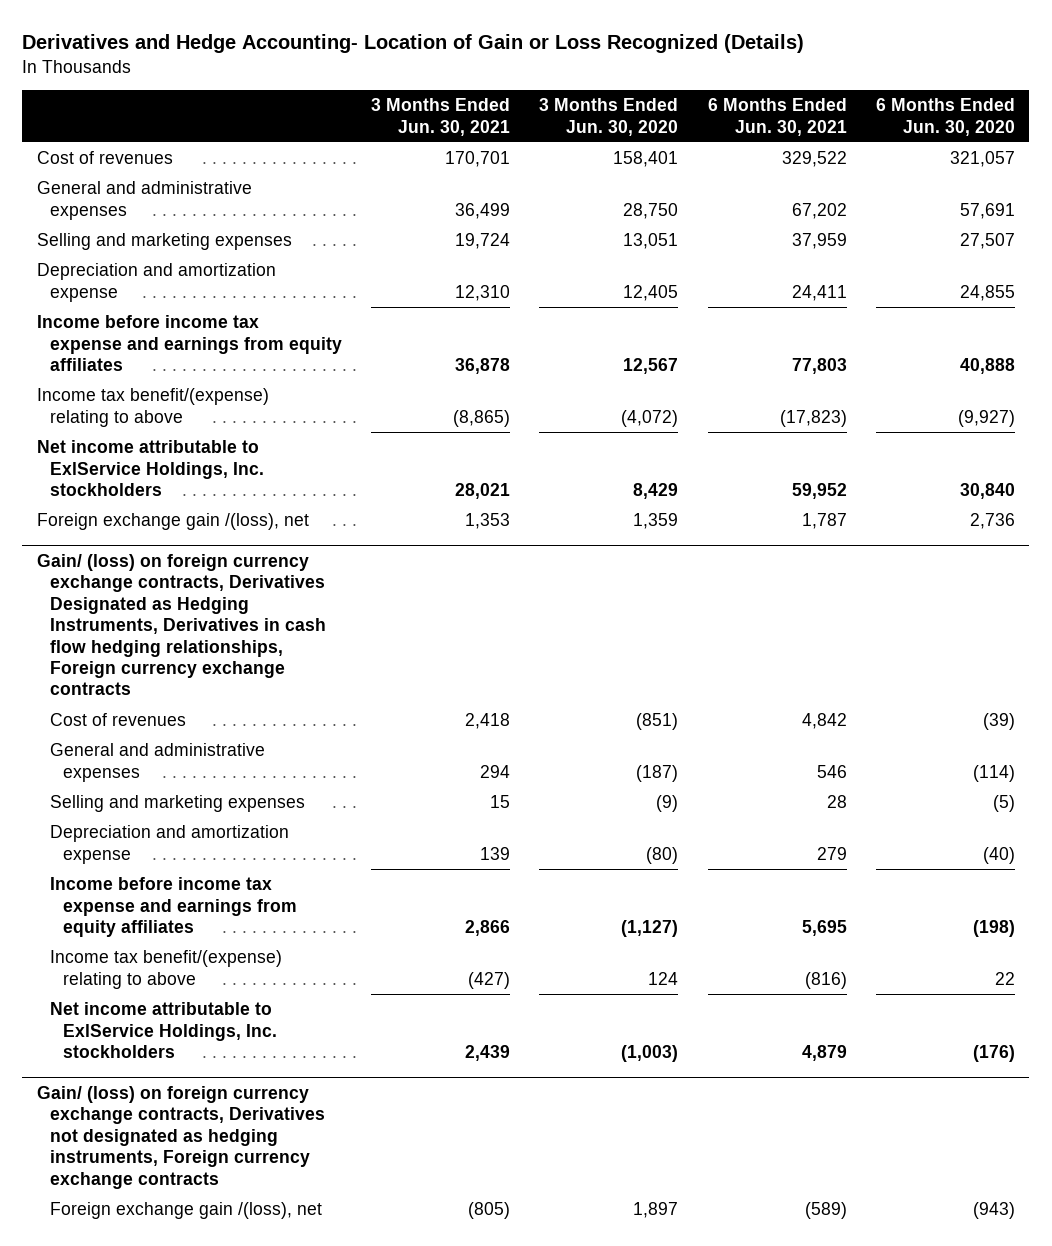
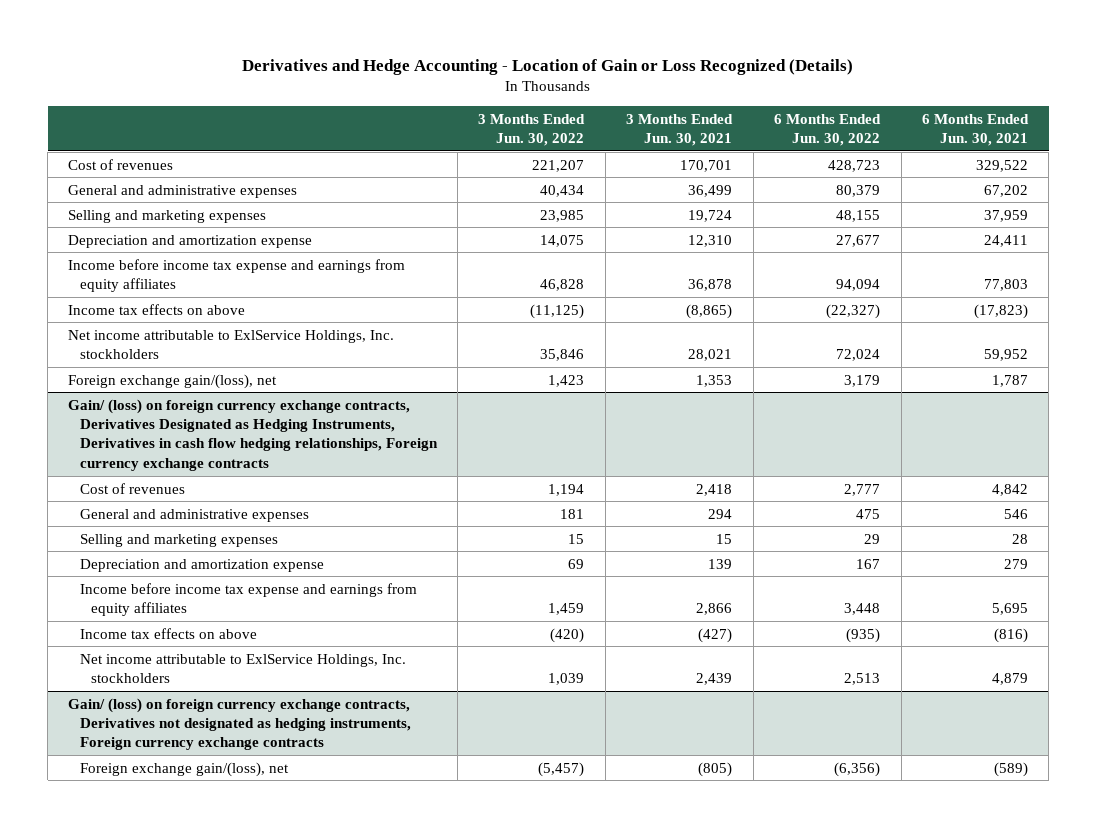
[22,34,805,54] Derivatives and Hedge Accounting- Location of Gain or Loss Recognized (Details) -> [242,58,854,75] Derivatives and Hedge Accounting - Location of Gain or Loss Recognized (Details)
[539,98,679,136] 3 Months Ended Jun. 30, 2020 -> none
[875,98,1015,136] 6 Months Ended Jun. 30, 2020 -> none
none -> [478,113,586,146] 3 Months Ended Jun. 30, 2022
none -> [774,113,882,146] 6 Months Ended Jun. 30, 2022
[36,388,269,427] Income tax benefit/(expense) relating to above -> [68,303,246,315] Income tax effects on above
[36,513,309,531] Foreign exchange gain /(loss), net -> [68,373,278,389] Foreign exchange gain/(loss), net
[50,950,283,989] Income tax benefit/(expense) relating to above -> [79,627,257,639] Income tax effects on above
[50,1202,323,1220] Foreign exchange gain /(loss), net -> [79,761,289,777] Foreign exchange gain/(loss), net

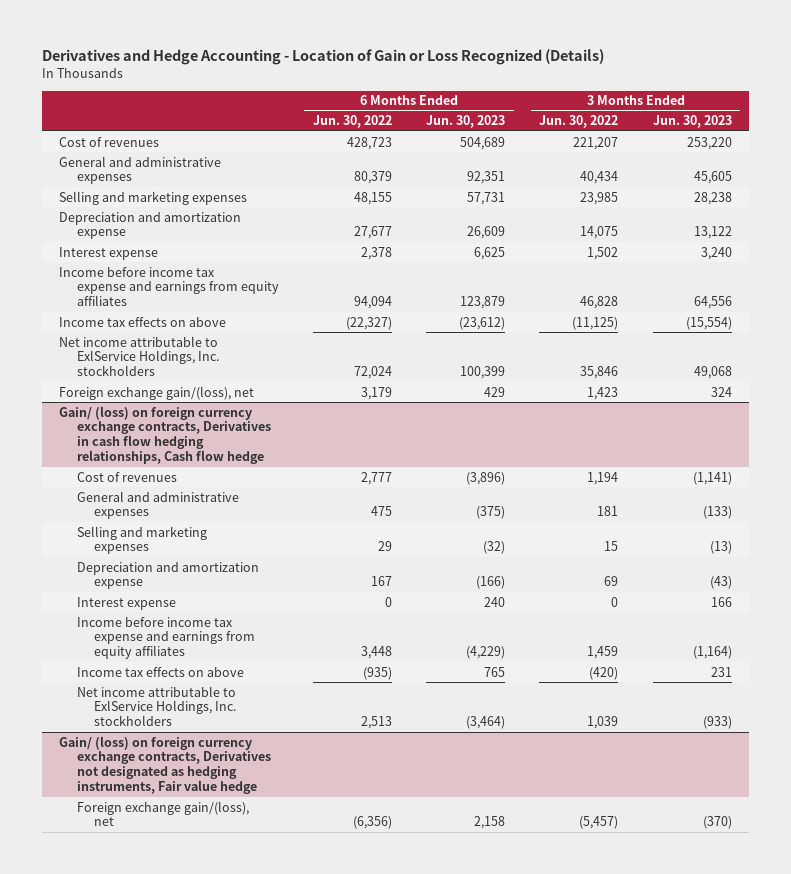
[626,113,734,146] 3 Months Ended Jun. 30, 2021 -> none
[922,113,1030,146] 6 Months Ended Jun. 30, 2021 -> none
none -> [426,115,506,129] Jun. 30, 2023
none -> [652,115,732,129] Jun. 30, 2023
none -> [59,246,159,260] Interest expense
[68,398,438,471] Gain/ (loss) on foreign currency exchange contracts, Derivatives Designated as Hedging Instruments, Derivatives in cash flow hedging relationships, Foreign currency exchange contracts -> [59,405,271,465] Gain/ (loss) on foreign currency exchange contracts, Derivatives in cash flow hedging relationships, Cash flow hedge
none -> [76,596,176,610] Interest expense
[68,697,411,751] Gain/ (loss) on foreign currency exchange contracts, Derivatives not designated as hedging instruments, Foreign currency exchange contracts -> [59,735,271,795] Gain/ (loss) on foreign currency exchange contracts, Derivatives not designated as hedging instruments, Fair value hedge

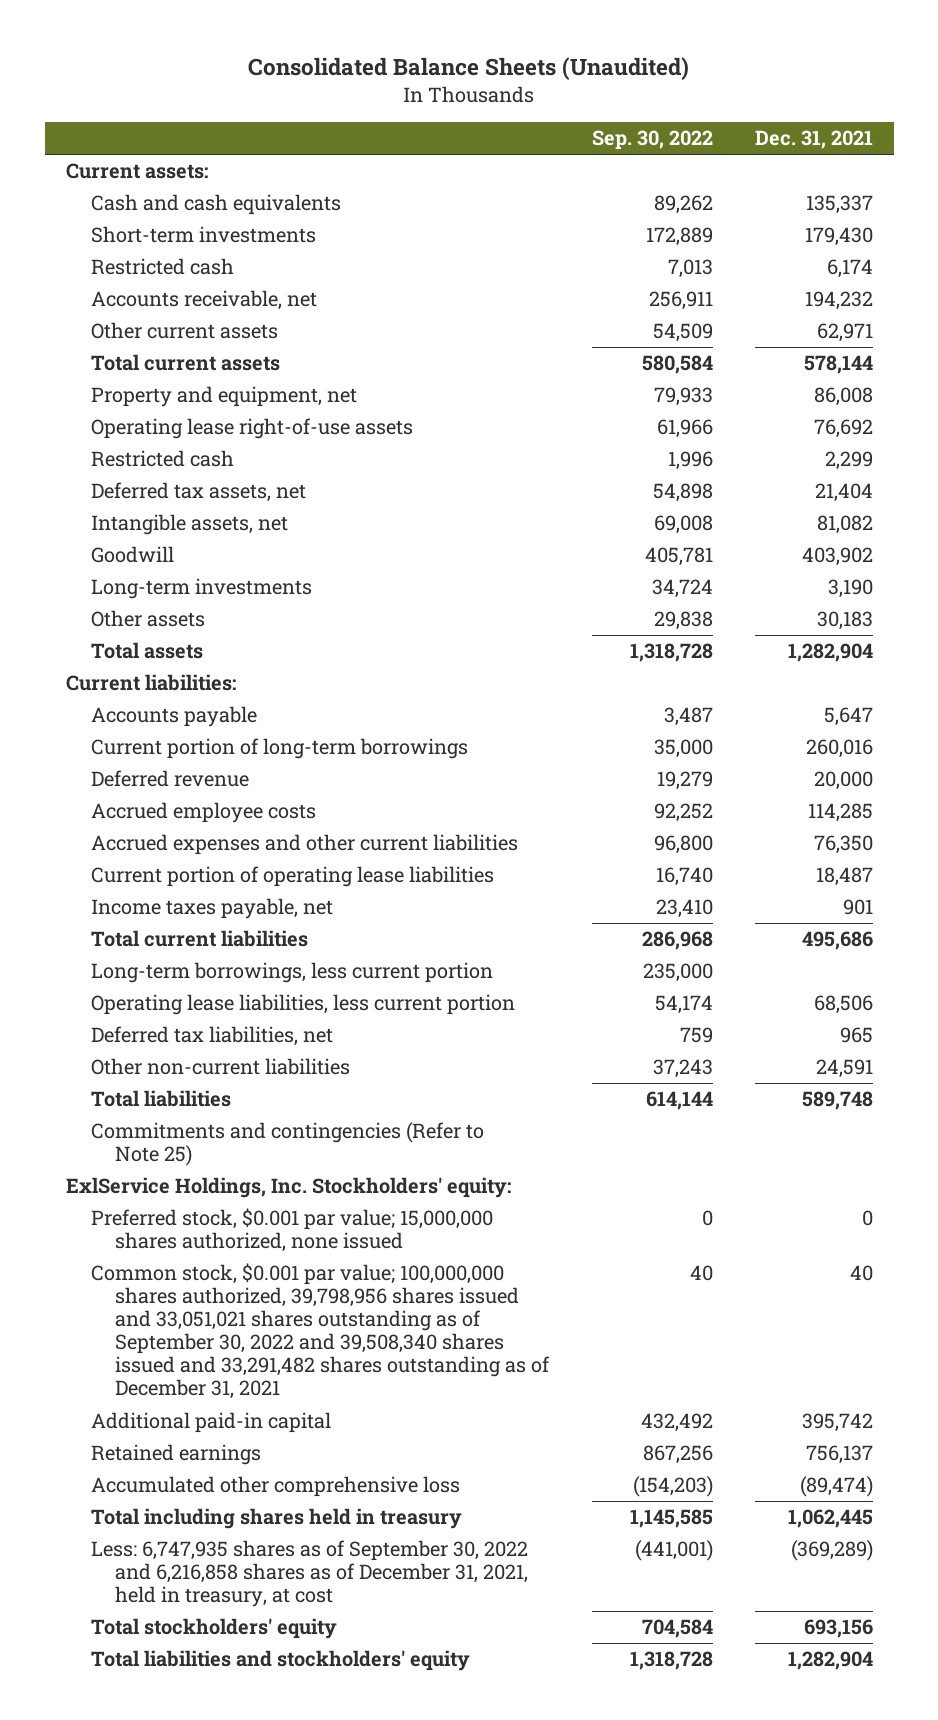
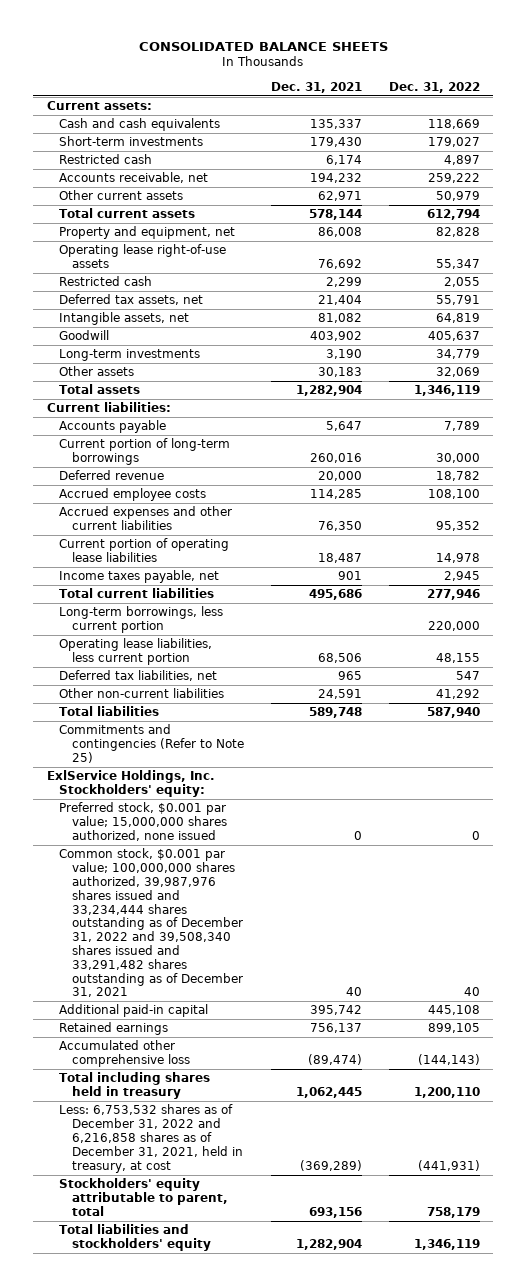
[248,57,690,81] Consolidated Balance Sheets (Unaudited) -> [139,41,389,51] CONSOLIDATED BALANCE SHEETS
[591,130,713,151] Sep. 30, 2022 -> none
none -> [388,81,480,93] Dec. 31, 2022
[90,1263,551,1400] Common stock, $0.001 par value; 100,000,000 shares authorized, 39,798,956 shares issued and 33,051,021 shares outstanding as of September 30, 2022 and 39,508,340 shares issued and 33,291,482 shares outstanding as of December 31, 2021 -> [59,848,244,998] Common stock, $0.001 par value; 100,000,000 shares authorized, 39,987,976 shares issued and 33,234,444 shares outstanding as of December 31, 2022 and 39,508,340 shares issued and 33,291,482 shares outstanding as of December 31, 2021
[90,1540,529,1608] Less: 6,747,935 shares as of September 30, 2022 and 6,216,858 shares as of December 31, 2021, held in treasury, at cost -> [59,1104,244,1173] Less: 6,753,532 shares as of December 31, 2022 and 6,216,858 shares as of December 31, 2021, held in treasury, at cost
[90,1618,337,1640] Total stockholders' equity -> [59,1178,229,1216] Stockholders' equity attributable to parent, total

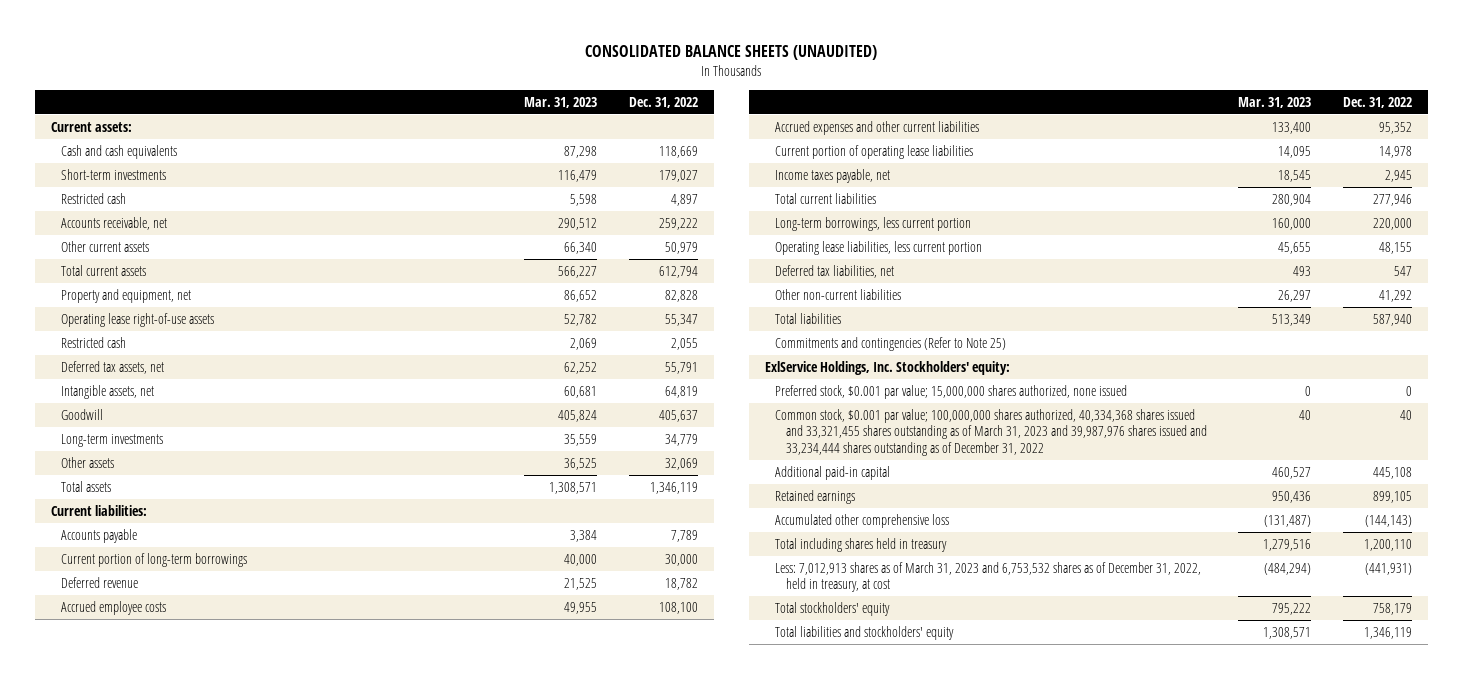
[139,41,389,51] CONSOLIDATED BALANCE SHEETS -> [585,45,878,61] CONSOLIDATED BALANCE SHEETS (UNAUDITED)
[271,81,363,93] Dec. 31, 2021 -> none
none -> [524,96,598,108] Mar. 31, 2023
[59,848,244,998] Common stock, $0.001 par value; 100,000,000 shares authorized, 39,987,976 shares issued and 33,234,444 shares outstanding as of December 31, 2022 and 39,508,340 shares issued and 33,291,482 shares outstanding as of December 31, 2021 -> [775,408,1207,457] Common stock, $0.001 par value; 100,000,000 shares authorized, 40,334,368 shares issued and 33,321,455 shares outstanding as of March 31, 2023 and 39,987,976 shares issued and 33,234,444 shares outstanding as of December 31, 2022
[59,1104,244,1173] Less: 6,753,532 shares as of December 31, 2022 and 6,216,858 shares as of December 31, 2021, held in treasury, at cost -> [775,561,1202,593] Less: 7,012,913 shares as of March 31, 2023 and 6,753,532 shares as of December 31, 2022, held in treasury, at cost
[59,1178,229,1216] Stockholders' equity attributable to parent, total -> [775,601,891,616] Total stockholders' equity

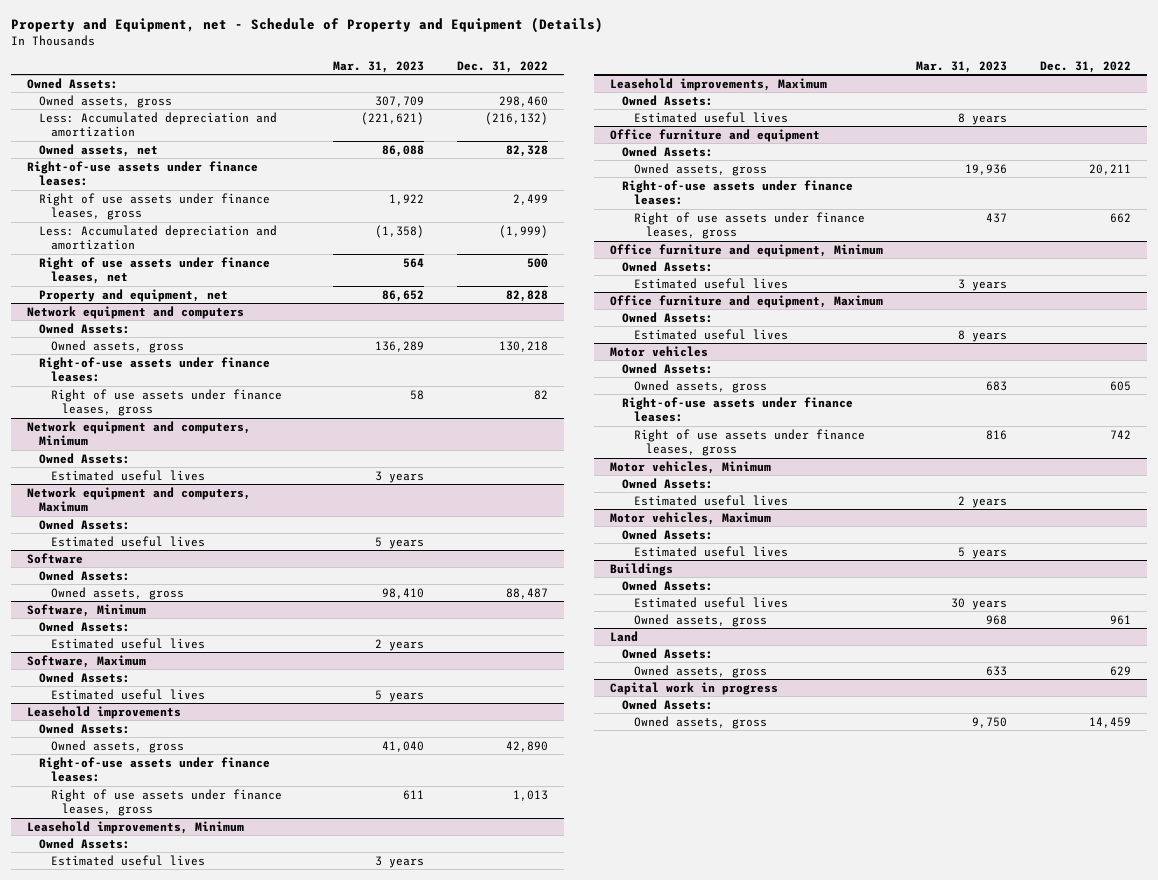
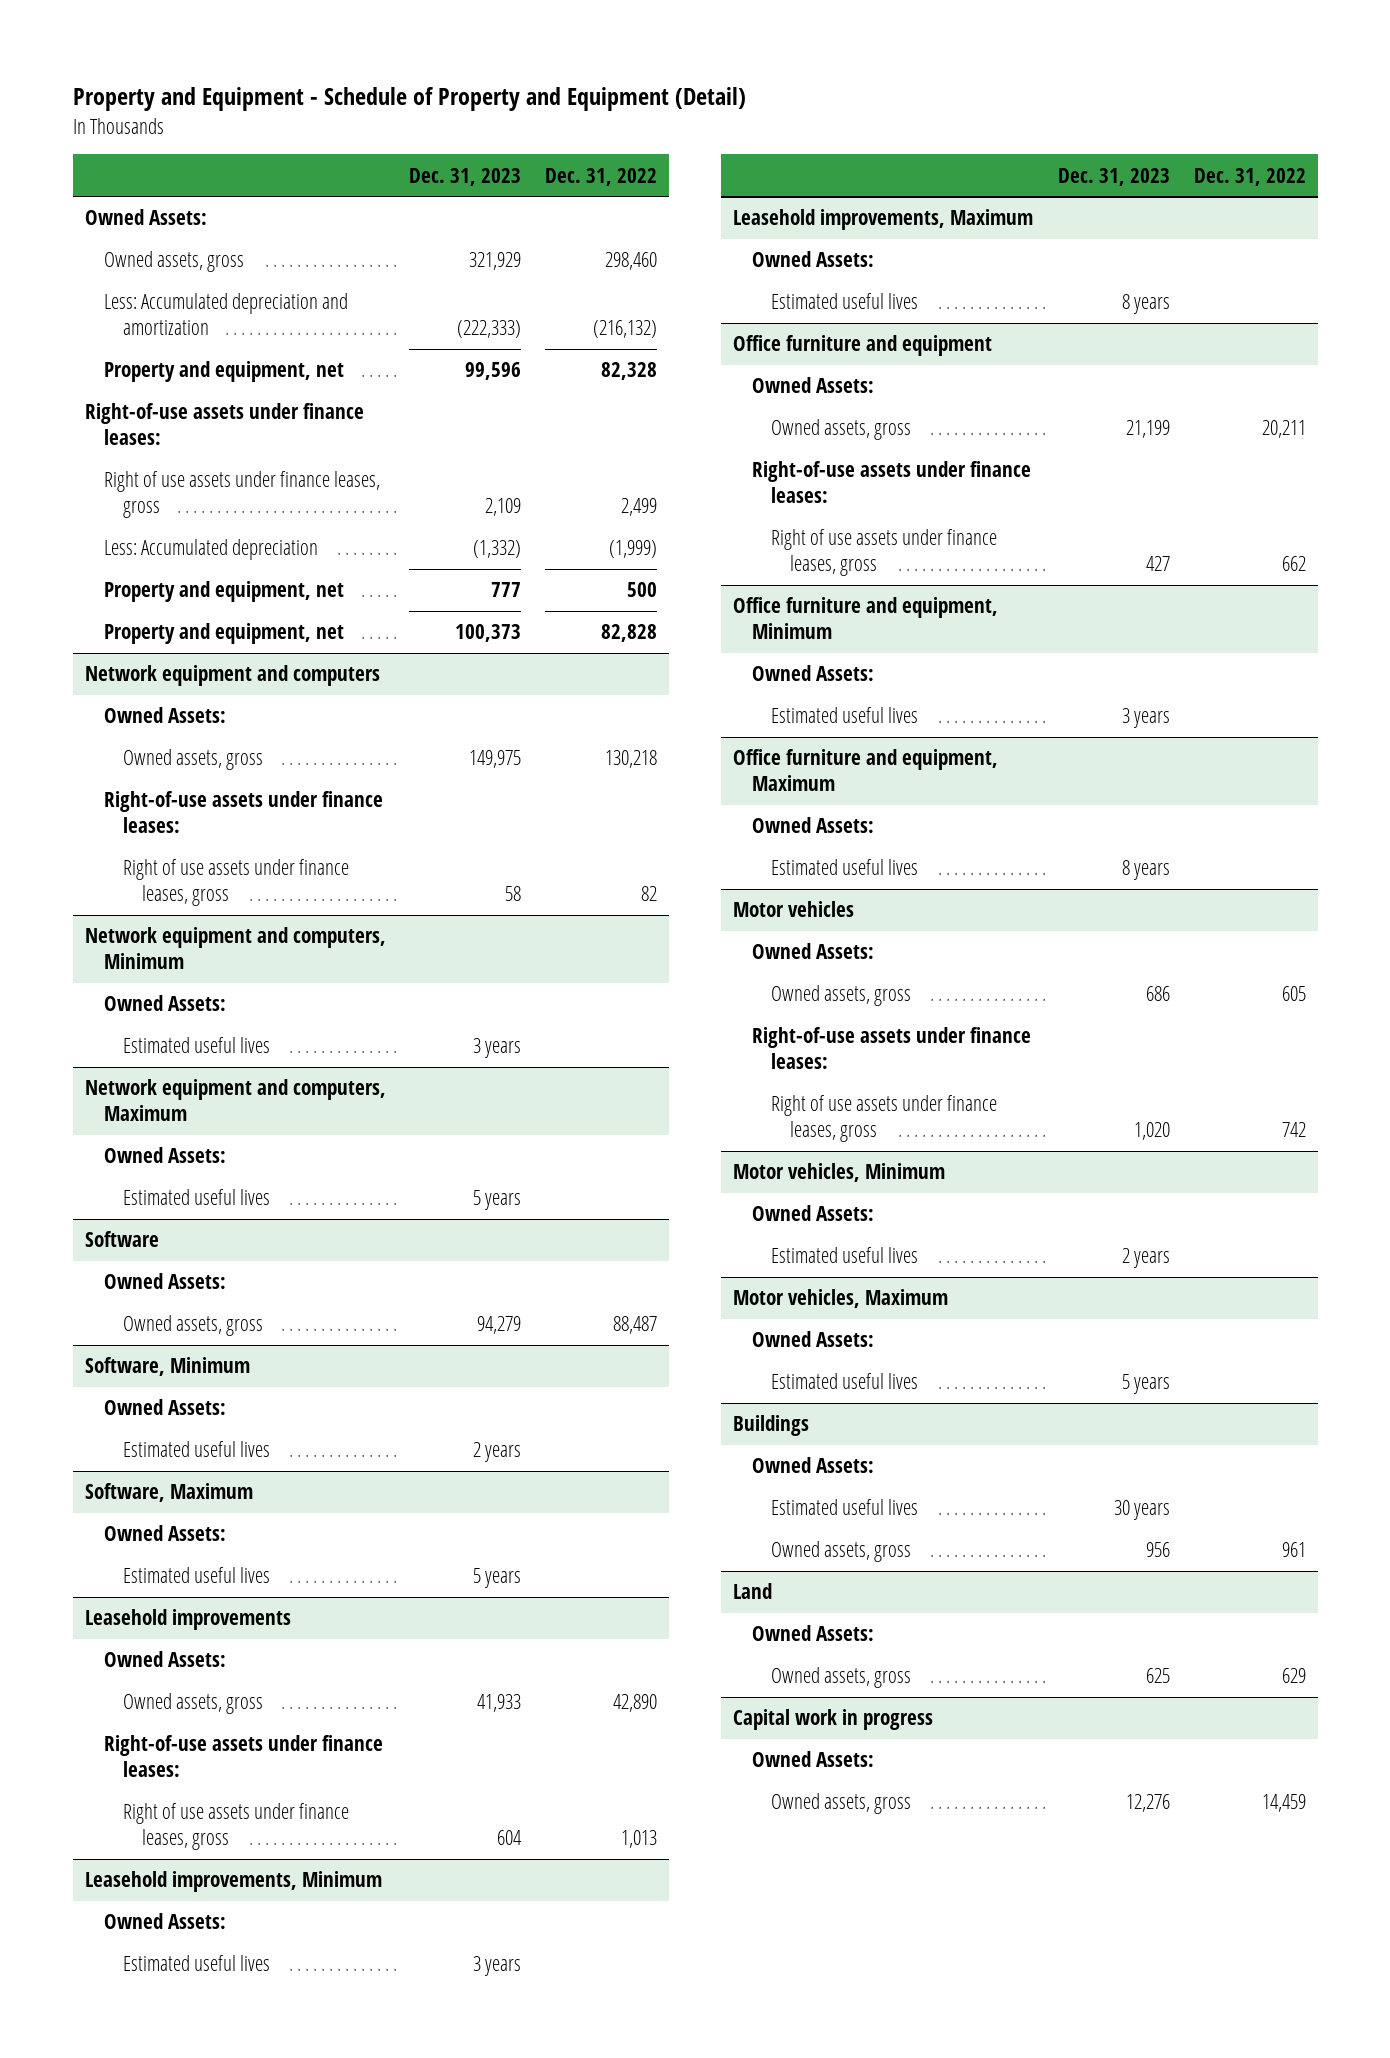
[10,17,603,34] Property and Equipment, net - Schedule of Property and Equipment (Details) -> [72,87,746,112] Property and Equipment - Schedule of Property and Equipment (Detail)
[332,60,424,73] Mar. 31, 2023 -> none
none -> [409,167,522,186] Dec. 31, 2023
[38,143,158,157] Owned assets, net -> [103,361,344,383] Property and equipment, net
[38,224,277,251] Less: Accumulated depreciation and amortization -> [103,539,318,561] Less: Accumulated depreciation
[38,256,270,285] Right of use assets under finance leases, net -> [103,581,344,603] Property and equipment, net

